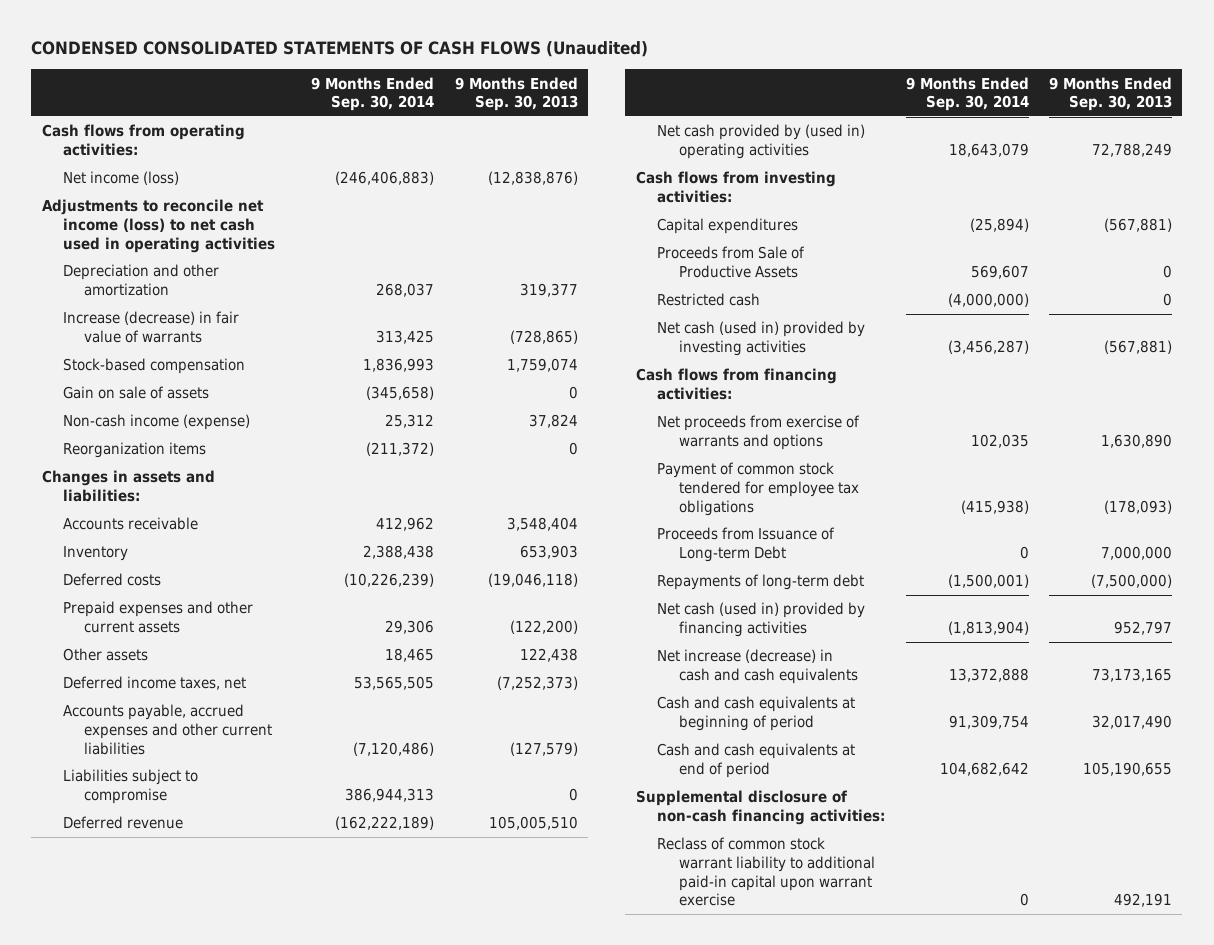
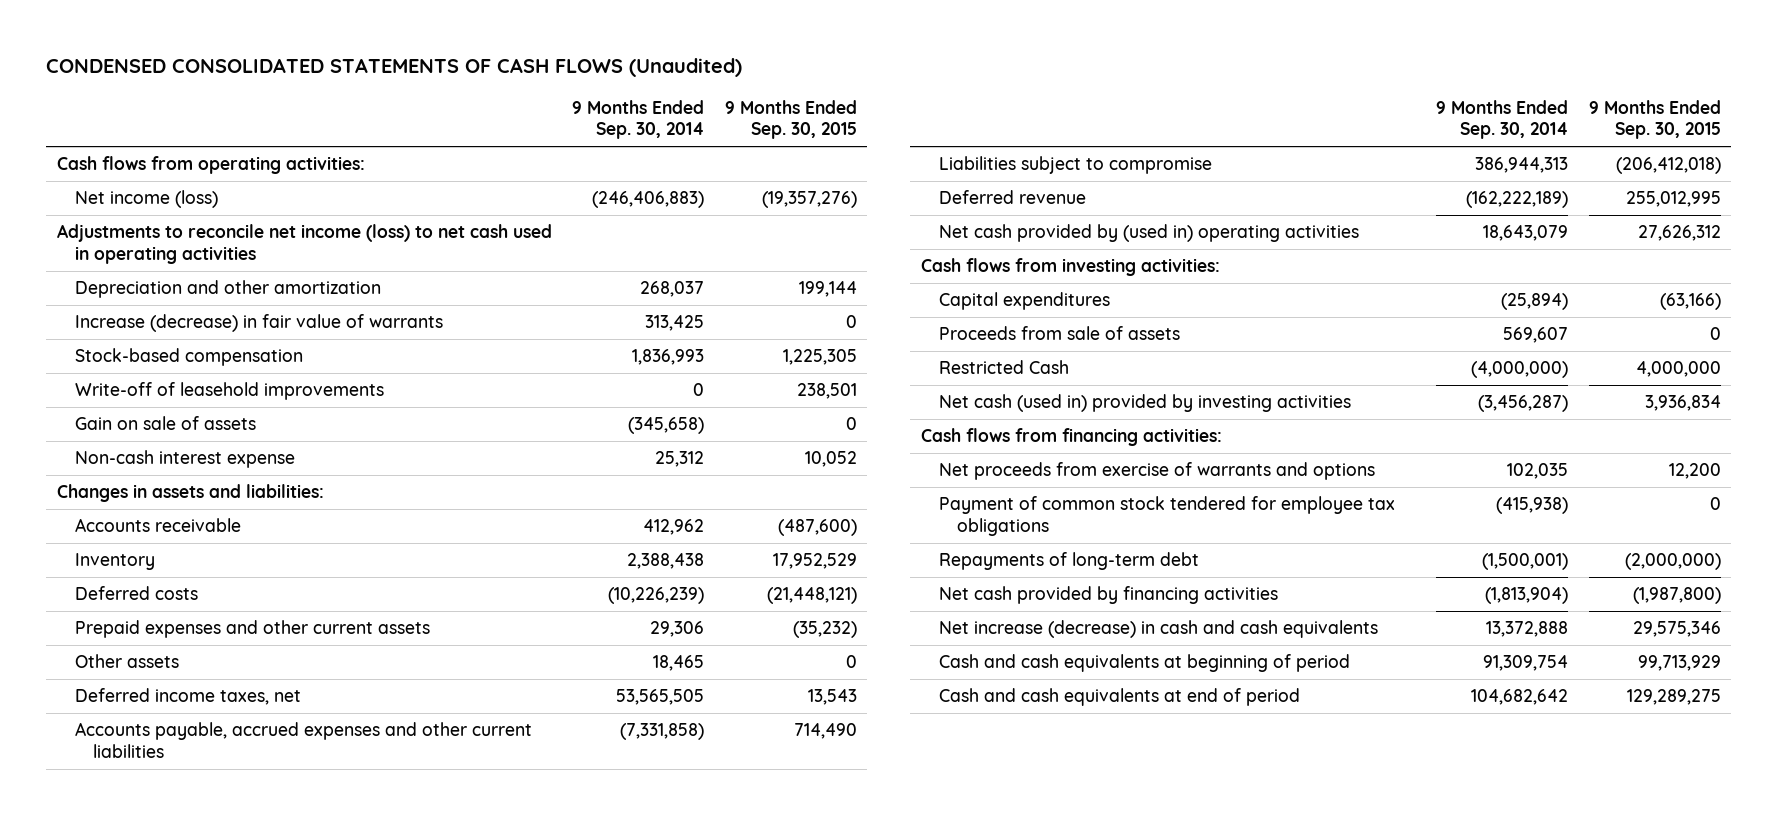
[454,76,578,112] 9 Months Ended Sep. 30, 2013 -> none
none -> [724,99,857,140] 9 Months Ended Sep. 30, 2015
none -> [74,382,384,401] Write-off of leasehold improvements
[63,442,207,459] Reorganization items -> none
[63,414,251,431] Non-cash income (expense) -> [74,450,295,469] Non-cash interest expense
[353,741,435,756] (7,120,486) -> [620,723,705,741] (7,331,858)
[657,246,806,279] Proceeds from Sale of Productive Assets -> [938,326,1180,341] Proceeds from sale of assets
[657,293,761,307] Restricted cash -> [938,360,1069,375] Restricted Cash
[657,527,836,563] Proceeds from Issuance of Long-term Debt -> none
[657,602,866,638] Net cash (used in) provided by financing activities -> [938,586,1278,605] Net cash provided by financing activities
[635,790,886,826] Supplemental disclosure of non-cash financing activities: -> none
[657,837,875,907] Reclass of common stock warrant liability to additional paid-in capital upon warrant exercise -> none

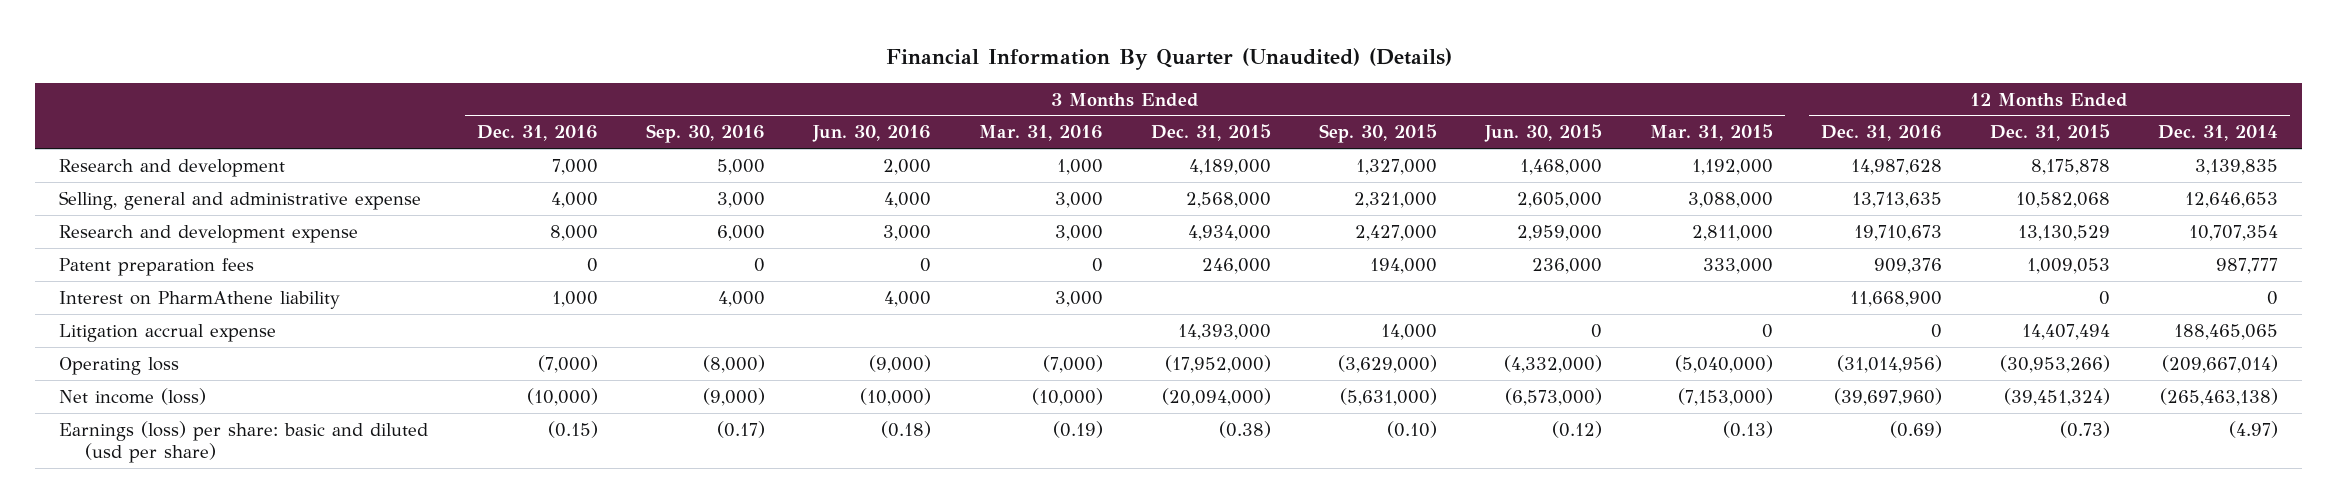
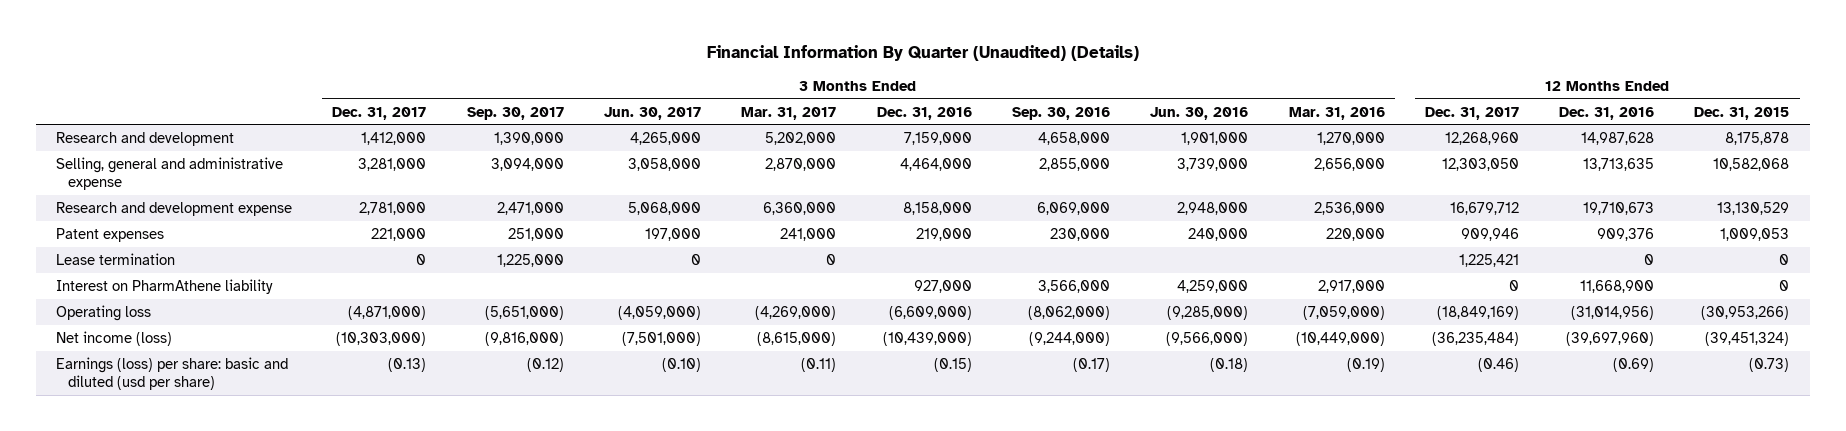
[1150,124,1271,142] Dec. 31, 2015 -> none
[1318,124,1437,144] Sep. 30, 2015 -> none
[1483,124,1602,143] Jun. 30, 2015 -> none
[1649,124,1773,142] Mar. 31, 2015 -> none
[2157,125,2278,142] Dec. 31, 2014 -> none
none -> [332,106,427,120] Dec. 31, 2017
none -> [466,106,564,120] Sep. 30, 2017
none -> [604,106,702,120] Jun. 30, 2017
none -> [741,106,837,120] Mar. 31, 2017
none -> [1424,106,1519,120] Dec. 31, 2017
[59,323,277,342] Litigation accrual expense -> none
[551,158,598,175] 7,000 -> [903,131,972,145] 7,159,000
[716,158,765,175] 5,000 -> [1037,131,1110,145] 4,658,000
[882,158,931,175] 2,000 -> [1181,131,1249,145] 1,901,000
[1056,158,1103,175] 1,000 -> [1316,131,1385,145] 1,270,000
[550,191,598,208] 4,000 -> [899,157,972,171] 4,464,000
[716,191,765,208] 3,000 -> [1038,157,1110,171] 2,855,000
[883,191,931,208] 4,000 -> [1177,157,1249,171] 3,739,000
[1054,191,1103,208] 3,000 -> [1313,157,1385,171] 2,656,000
[549,224,598,241] 8,000 -> [902,201,972,215] 8,158,000
[716,224,765,241] 6,000 -> [1036,201,1110,215] 6,069,000
[882,224,931,241] 3,000 -> [1177,201,1249,215] 2,948,000
[1054,224,1103,241] 3,000 -> [1313,201,1385,215] 2,536,000
[59,257,255,276] Patent preparation fees -> [56,227,165,242] Patent expenses
[586,257,598,272] 0 -> [915,227,972,241] 219,000
[753,257,765,272] 0 -> [1049,227,1110,241] 230,000
[919,257,931,272] 0 -> [1188,227,1249,241] 240,000
[1091,257,1103,272] 0 -> [1325,227,1385,241] 220,000
none -> [56,252,176,265] Lease termination
[551,290,598,307] 1,000 -> [913,279,972,293] 927,000
[717,290,765,307] 4,000 -> [1037,279,1110,293] 3,566,000
[883,290,931,307] 4,000 -> [1177,279,1249,293] 4,259,000
[1054,290,1103,307] 3,000 -> [1317,279,1385,293] 2,917,000
[537,354,598,373] (7,000) -> [888,305,972,320] (6,609,000)
[702,354,765,373] (8,000) -> [1027,305,1110,320] (8,062,000)
[868,354,931,373] (9,000) -> [1167,305,1249,320] (9,285,000)
[1042,354,1103,373] (7,000) -> [1302,305,1385,320] (7,059,000)
[526,387,598,406] (10,000) -> [882,331,972,346] (10,439,000)
[702,387,765,406] (9,000) -> [1028,331,1110,346] (9,244,000)
[859,387,931,406] (10,000) -> [1166,331,1249,346] (9,566,000)
[1031,387,1103,406] (10,000) -> [1295,331,1385,346] (10,449,000)

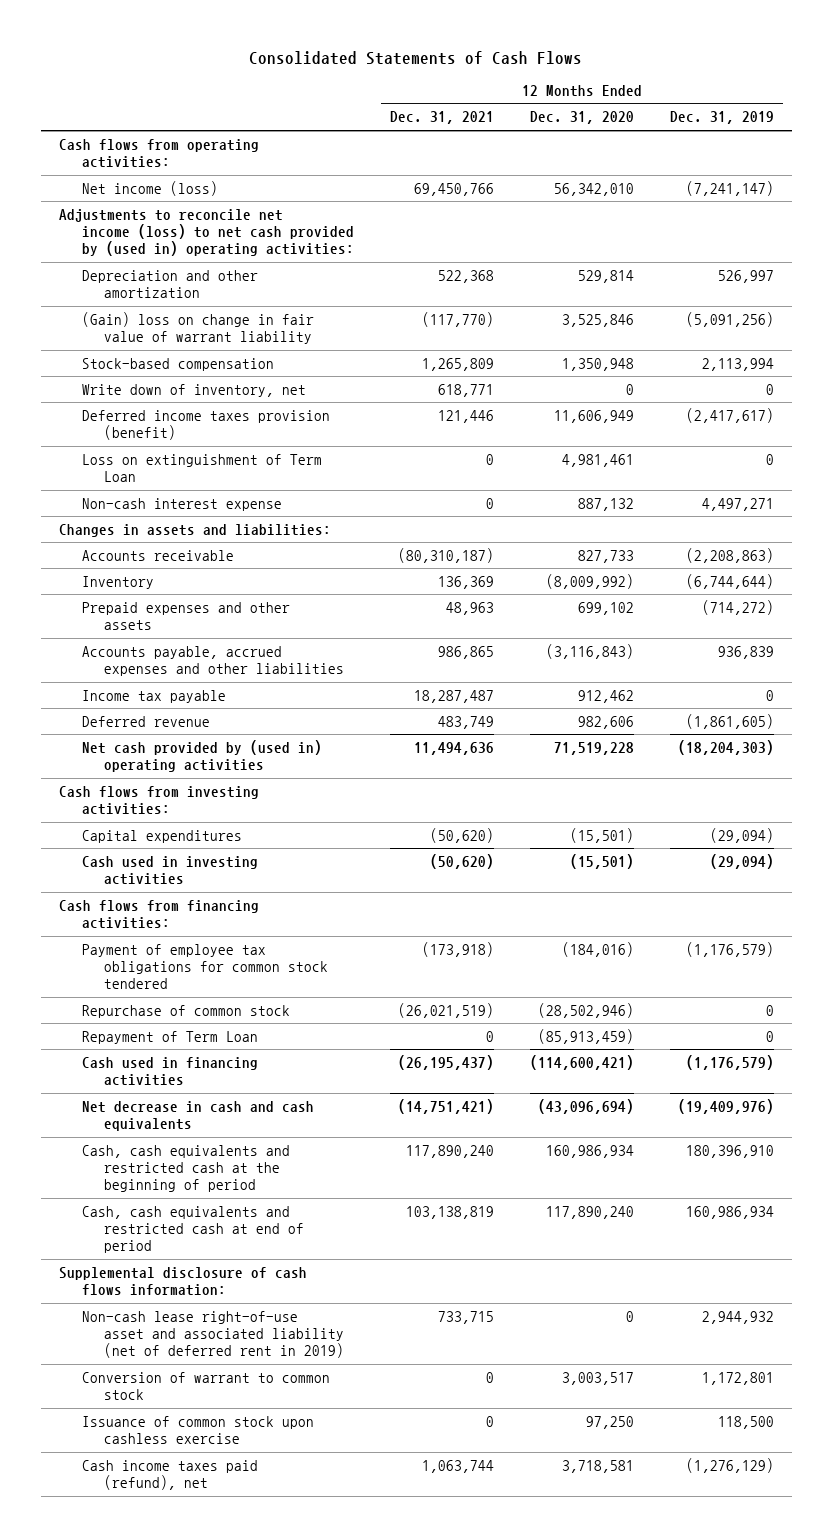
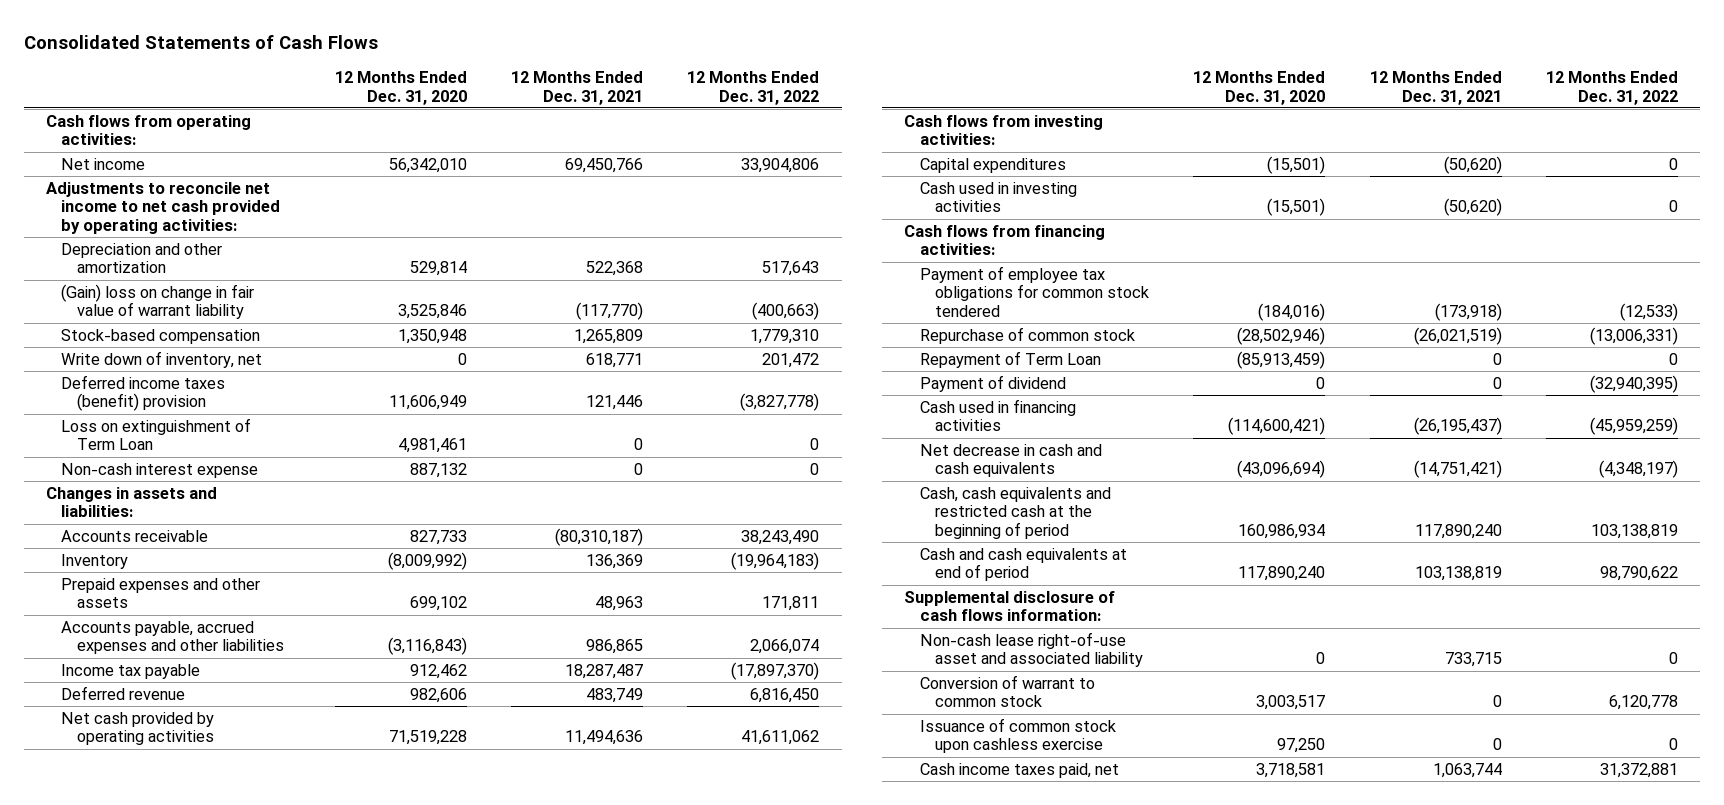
[669,111,774,125] Dec. 31, 2019 -> none
none -> [687,70,820,105] 12 Months Ended Dec. 31, 2022
[81,180,218,196] Net income (loss) -> [61,157,146,170] Net income
[58,208,354,257] Adjustments to reconcile net income (loss) to net cash provided by (used in) operating activities: -> [45,181,281,235] Adjustments to reconcile net income to net cash provided by operating activities:
[81,409,330,440] Deferred income taxes provision (benefit) -> [61,374,226,412] Deferred income taxes (benefit) provision
[81,739,322,772] Net cash provided by (used in) operating activities -> [61,711,215,746] Net cash provided by operating activities
none -> [919,374,1066,392] Payment of dividend
[81,1205,305,1254] Cash, cash equivalents and restricted cash at end of period -> [919,547,1127,582] Cash and cash equivalents at end of period
[81,1310,345,1359] Non-cash lease right-of-use asset and associated liability (net of deferred rent in 2019) -> [919,631,1144,668] Non-cash lease right-of-use asset and associated liability
[81,1459,258,1490] Cash income taxes paid (refund), net -> [919,762,1119,778] Cash income taxes paid, net

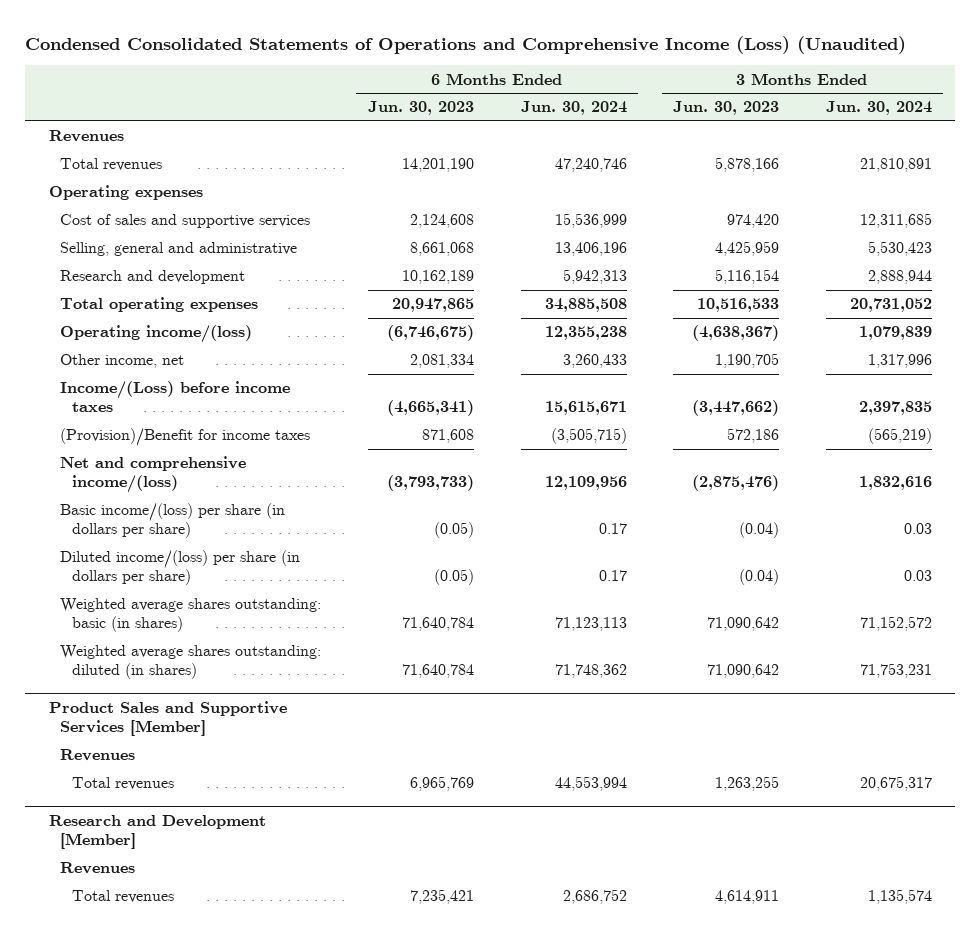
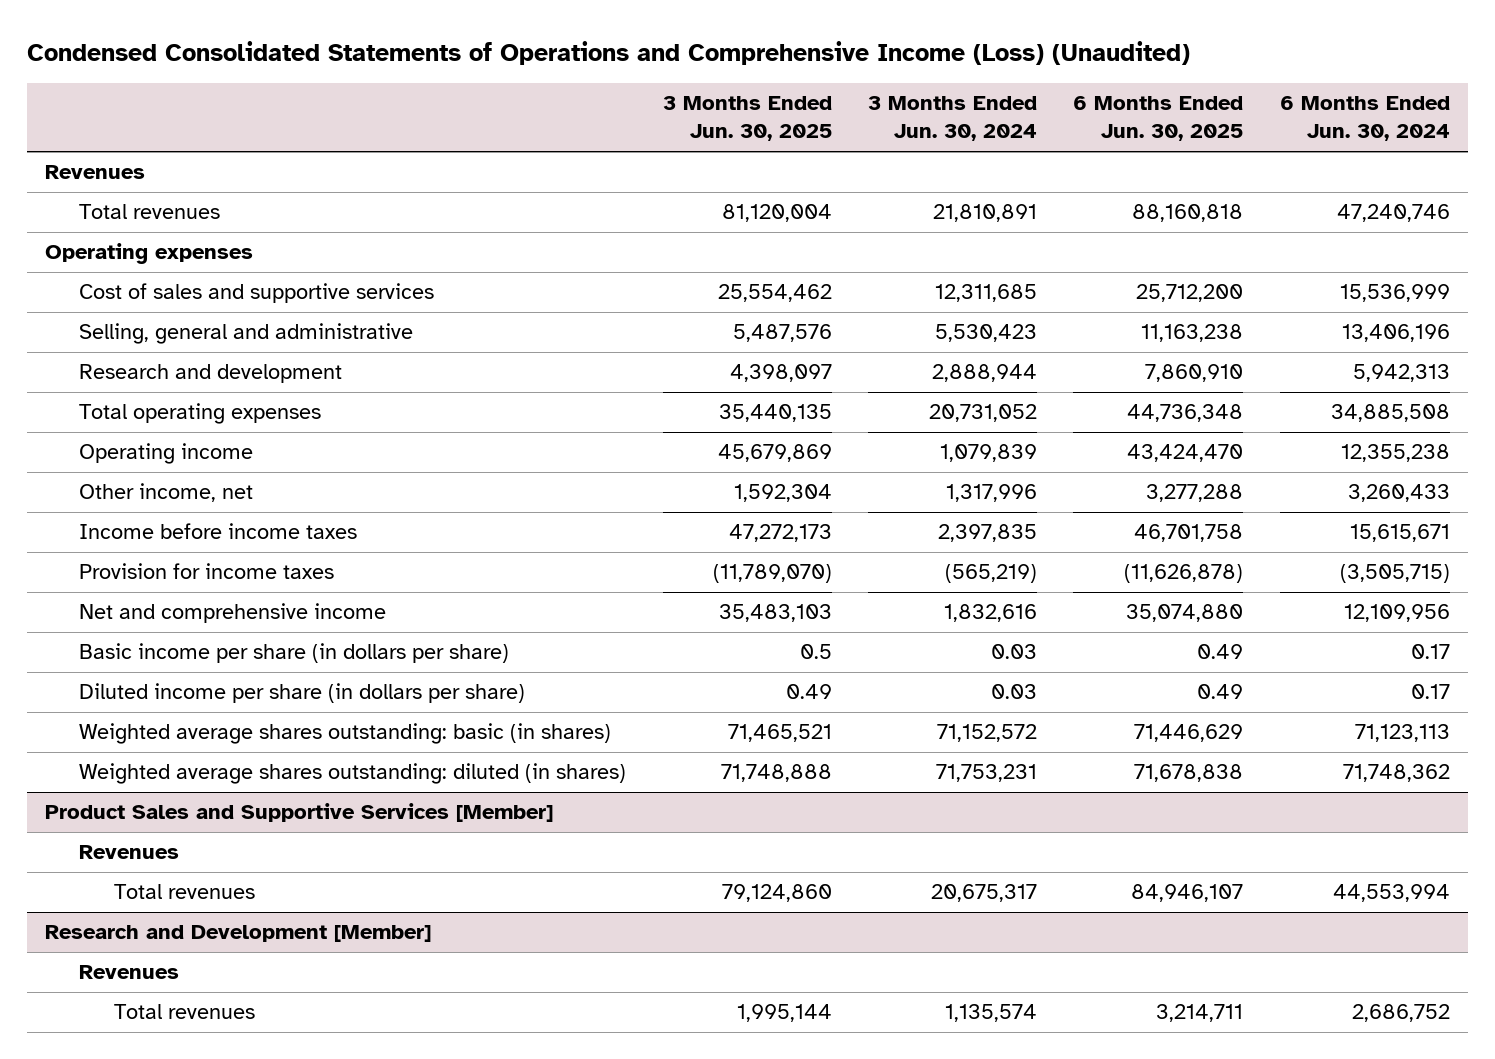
[368,101,475,116] Jun. 30, 2023 -> none
[673,101,780,116] Jun. 30, 2023 -> none
none -> [662,96,832,142] 3 Months Ended Jun. 30, 2025
none -> [1073,96,1244,142] 6 Months Ended Jun. 30, 2025
[60,325,253,344] Operating income/(loss) -> [79,443,254,465] Operating income
[60,381,291,413] Income/(Loss) before income taxes -> [79,523,358,540] Income before income taxes
[60,428,311,447] (Provision)/Benefit for income taxes -> [79,563,335,580] Provision for income taxes
[60,456,247,494] Net and comprehensive income/(loss) -> [79,603,387,624] Net and comprehensive income
[60,503,286,539] Basic income/(loss) per share (in dollars per share) -> [79,643,510,664] Basic income per share (in dollars per share)
[60,550,301,586] Diluted income/(loss) per share (in dollars per share) -> [79,683,526,704] Diluted income per share (in dollars per share)

